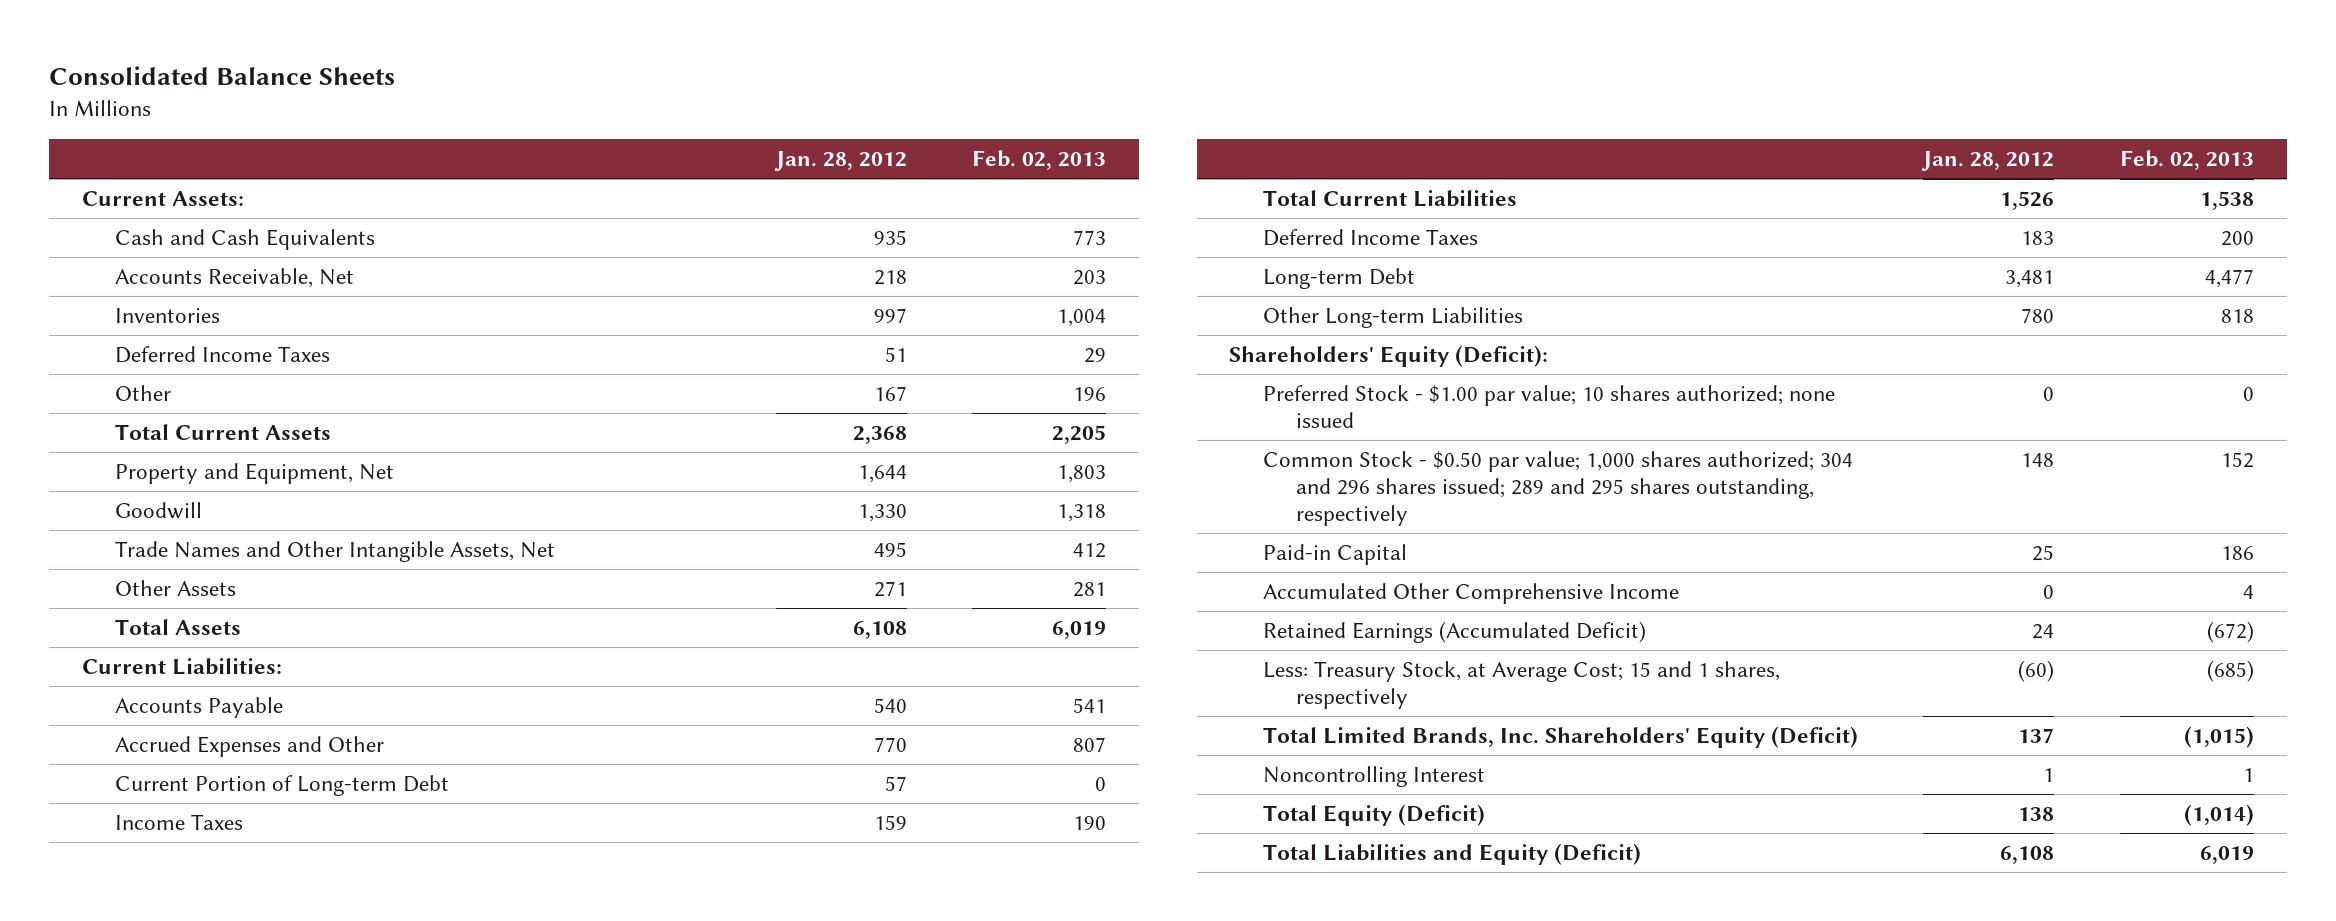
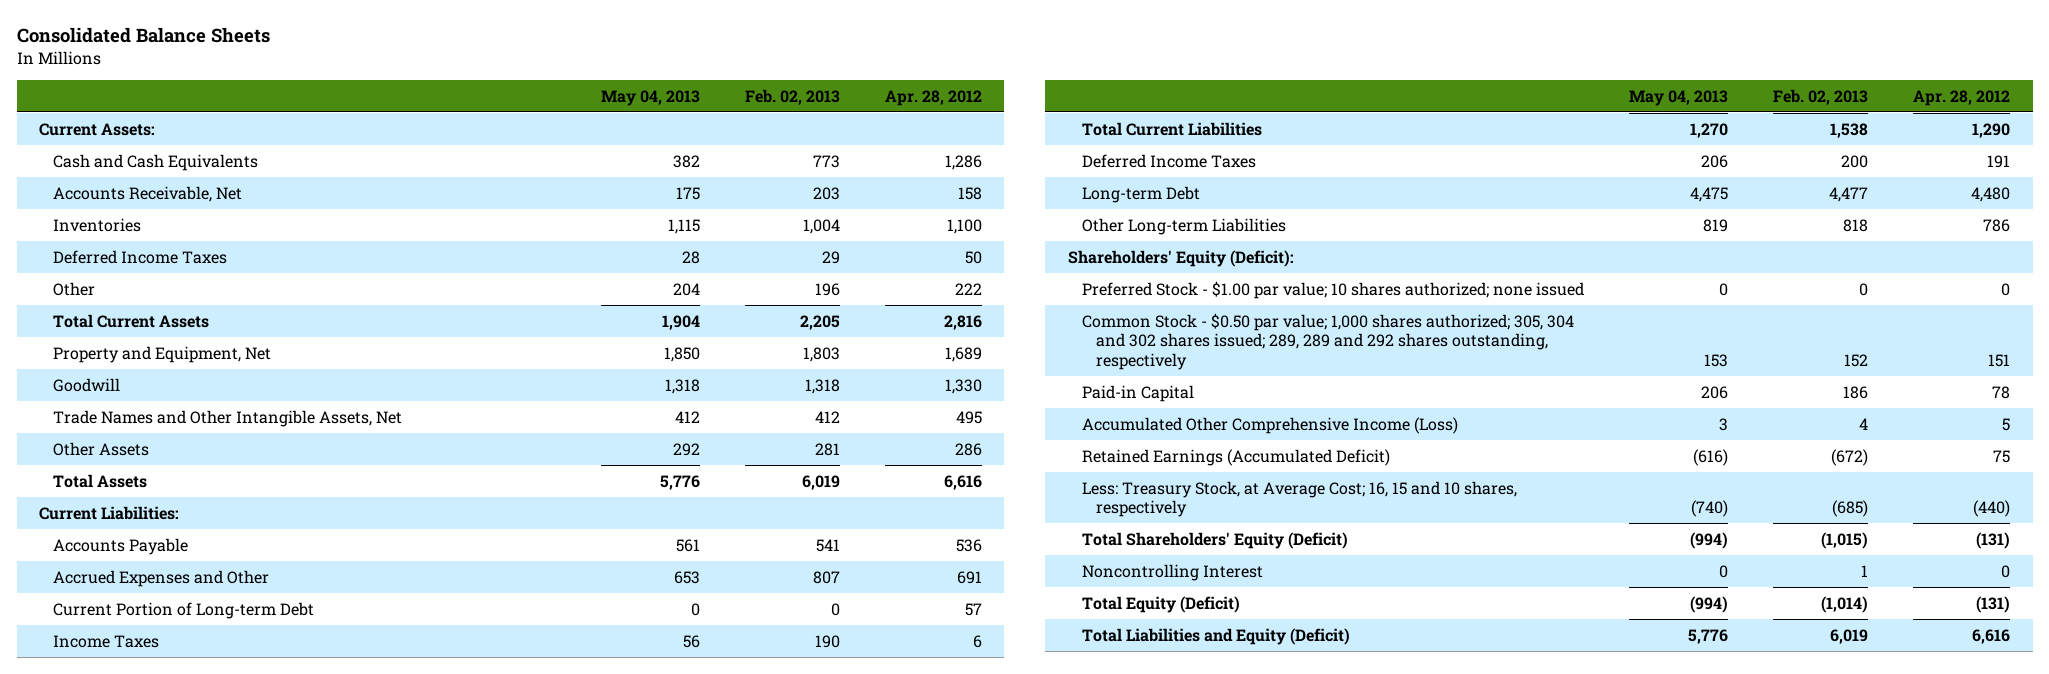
[773,150,907,171] Jan. 28, 2012 -> none
none -> [600,89,700,106] May 04, 2013
none -> [884,89,982,106] Apr. 28, 2012
[1262,451,1853,527] Common Stock - $0.50 par value; 1,000 shares authorized; 304 and 296 shares issued; 289 and 295 shares outstanding, respectively -> [1081,312,1574,370] Common Stock - $0.50 par value; 1,000 shares authorized; 305, 304 and 302 shares issued; 289, 289 and 292 shares outstanding, respectively
[1262,583,1679,605] Accumulated Other Comprehensive Income -> [1081,416,1458,434] Accumulated Other Comprehensive Income (Loss)
[1262,661,1780,710] Less: Treasury Stock, at Average Cost; 15 and 1 shares, respectively -> [1081,480,1517,518] Less: Treasury Stock, at Average Cost; 16, 15 and 10 shares, respectively
[1262,726,1858,749] Total Limited Brands, Inc. Shareholders' Equity (Deficit) -> [1081,531,1348,549] Total Shareholders' Equity (Deficit)

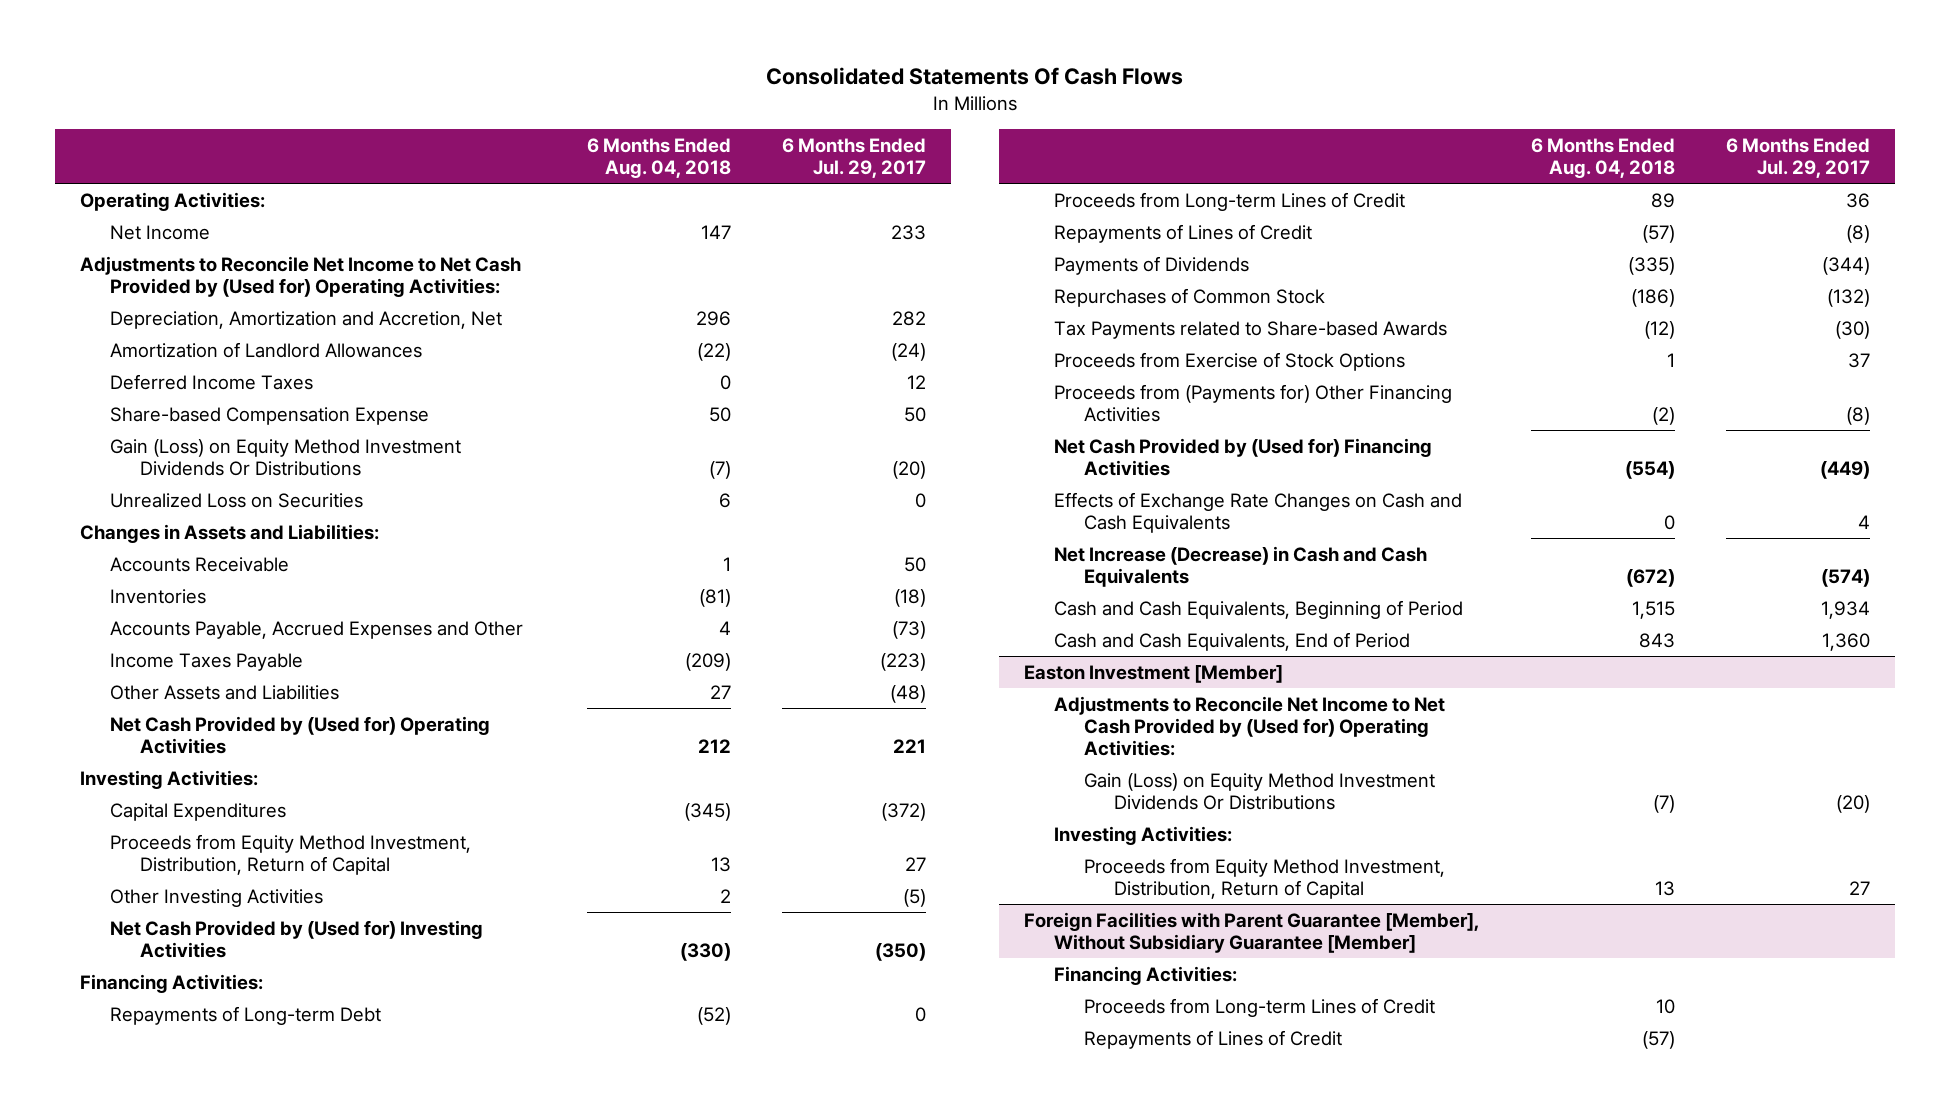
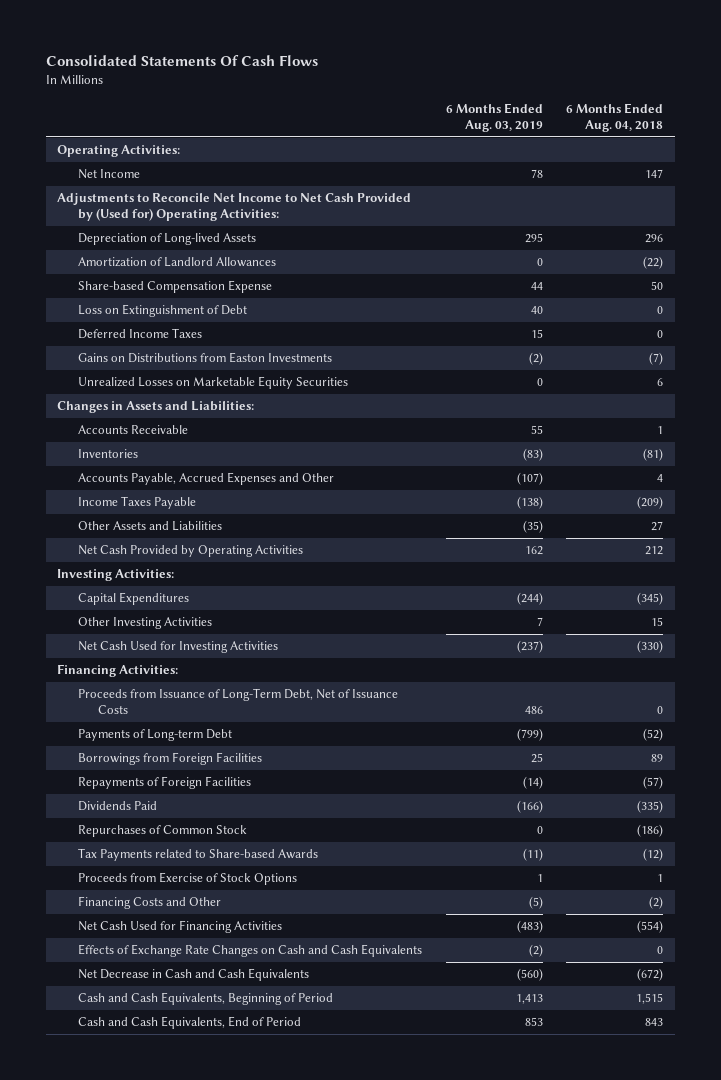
[781,137,926,178] 6 Months Ended Jul. 29, 2017 -> none
none -> [445,102,543,133] 6 Months Ended Aug. 03, 2019
[110,310,503,329] Depreciation, Amortization and Accretion, Net -> [77,233,256,246] Depreciation of Long-lived Assets
none -> [77,304,247,318] Loss on Extinguishment of Debt
[110,373,314,390] Deferred Income Taxes -> [77,328,202,340] Deferred Income Taxes
[110,438,462,476] Gain (Loss) on Equity Method Investment Dividends Or Distributions -> [77,352,332,364] Gains on Distributions from Easton Investments
[110,492,364,508] Unrealized Loss on Securities -> [77,376,348,390] Unrealized Losses on Marketable Equity Securities
[110,715,491,754] Net Cash Provided by (Used for) Operating Activities -> [77,545,303,558] Net Cash Provided by Operating Activities
[110,833,472,875] Proceeds from Equity Method Investment, Distribution, Return of Capital -> none
[719,888,731,903] 2 -> [651,617,664,627] 15
[110,919,484,958] Net Cash Provided by (Used for) Investing Activities -> [77,641,278,654] Net Cash Used for Investing Activities
none -> [77,688,398,715] Proceeds from Issuance of Long-Term Debt, Net of Issuance Costs
[110,1005,382,1025] Repayments of Long-term Debt -> [77,729,232,742] Payments of Long-term Debt
[1054,191,1406,211] Proceeds from Long-term Lines of Credit -> [77,752,262,766] Borrowings from Foreign Facilities
[1054,223,1313,243] Repayments of Lines of Credit -> [77,776,251,790] Repayments of Foreign Facilities
[1054,255,1250,275] Payments of Dividends -> [77,801,157,812] Dividends Paid
[1054,383,1453,422] Proceeds from (Payments for) Other Financing Activities -> [77,896,221,910] Financing Costs and Other
[1054,437,1433,476] Net Cash Provided by (Used for) Financing Activities -> [77,920,282,934] Net Cash Used for Financing Activities
[1054,545,1428,587] Net Increase (Decrease) in Cash and Cash Equivalents -> [77,968,309,982] Net Decrease in Cash and Cash Equivalents
[1024,664,1284,683] Easton Investment [Member] -> none
[1054,695,1446,757] Adjustments to Reconcile Net Income to Net Cash Provided by (Used for) Operating Activities: -> none
[1084,772,1436,810] Gain (Loss) on Equity Method Investment Dividends Or Distributions -> none
[1054,825,1233,845] Investing Activities: -> none
[1084,857,1446,899] Proceeds from Equity Method Investment, Distribution, Return of Capital -> none
[1024,911,1480,953] Foreign Facilities with Parent Guarantee [Member], Without Subsidiary Guarantee [Member] -> none
[1054,965,1238,985] Financing Activities: -> none
[1084,997,1436,1017] Proceeds from Long-term Lines of Credit -> none
[1084,1029,1343,1049] Repayments of Lines of Credit -> none

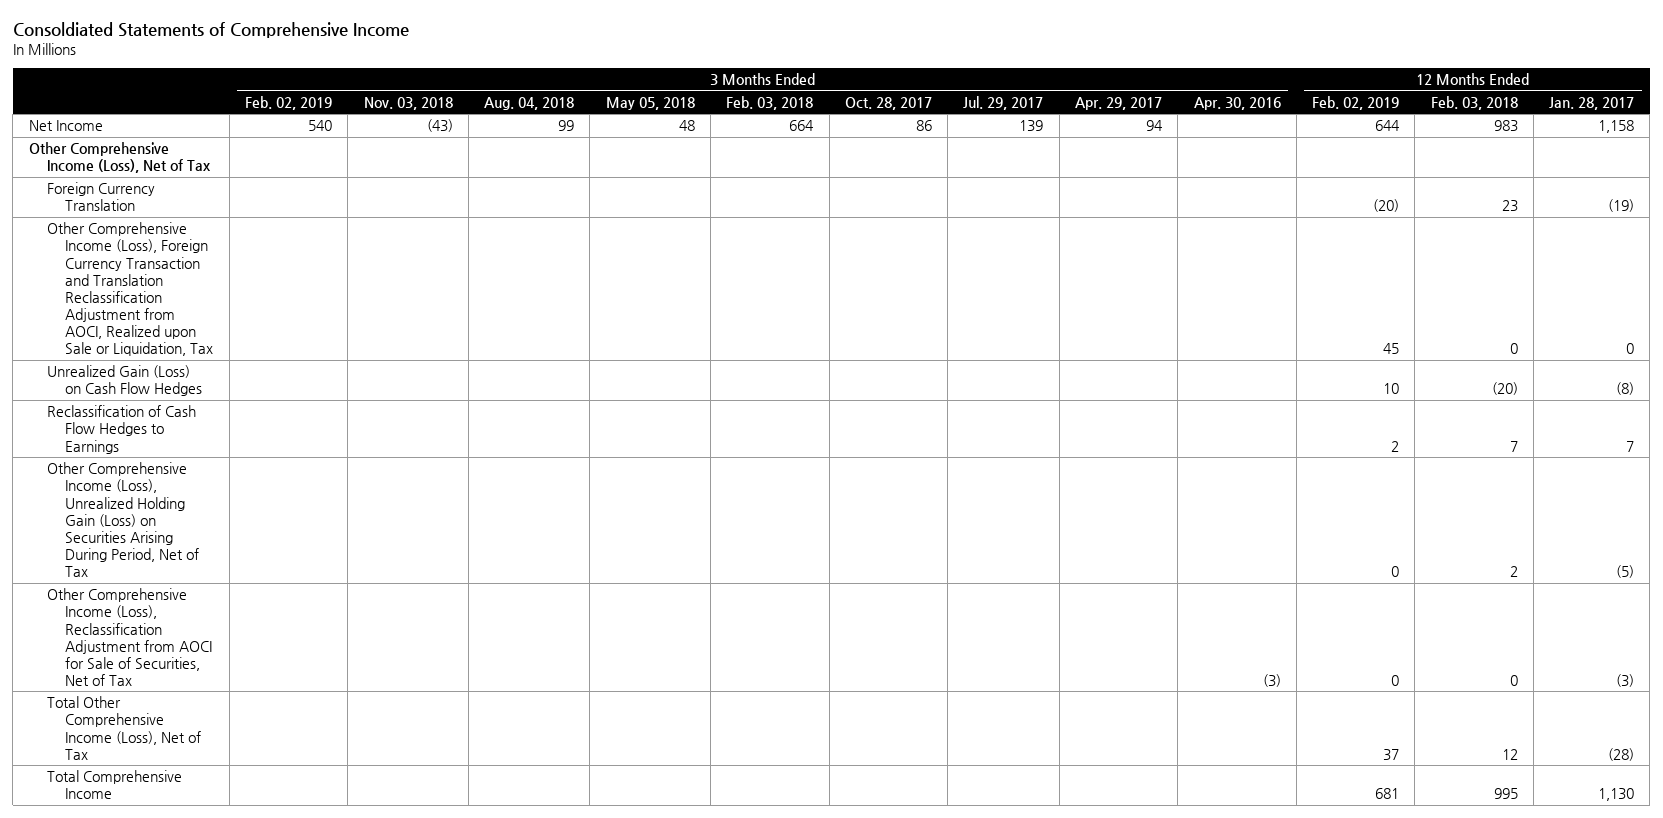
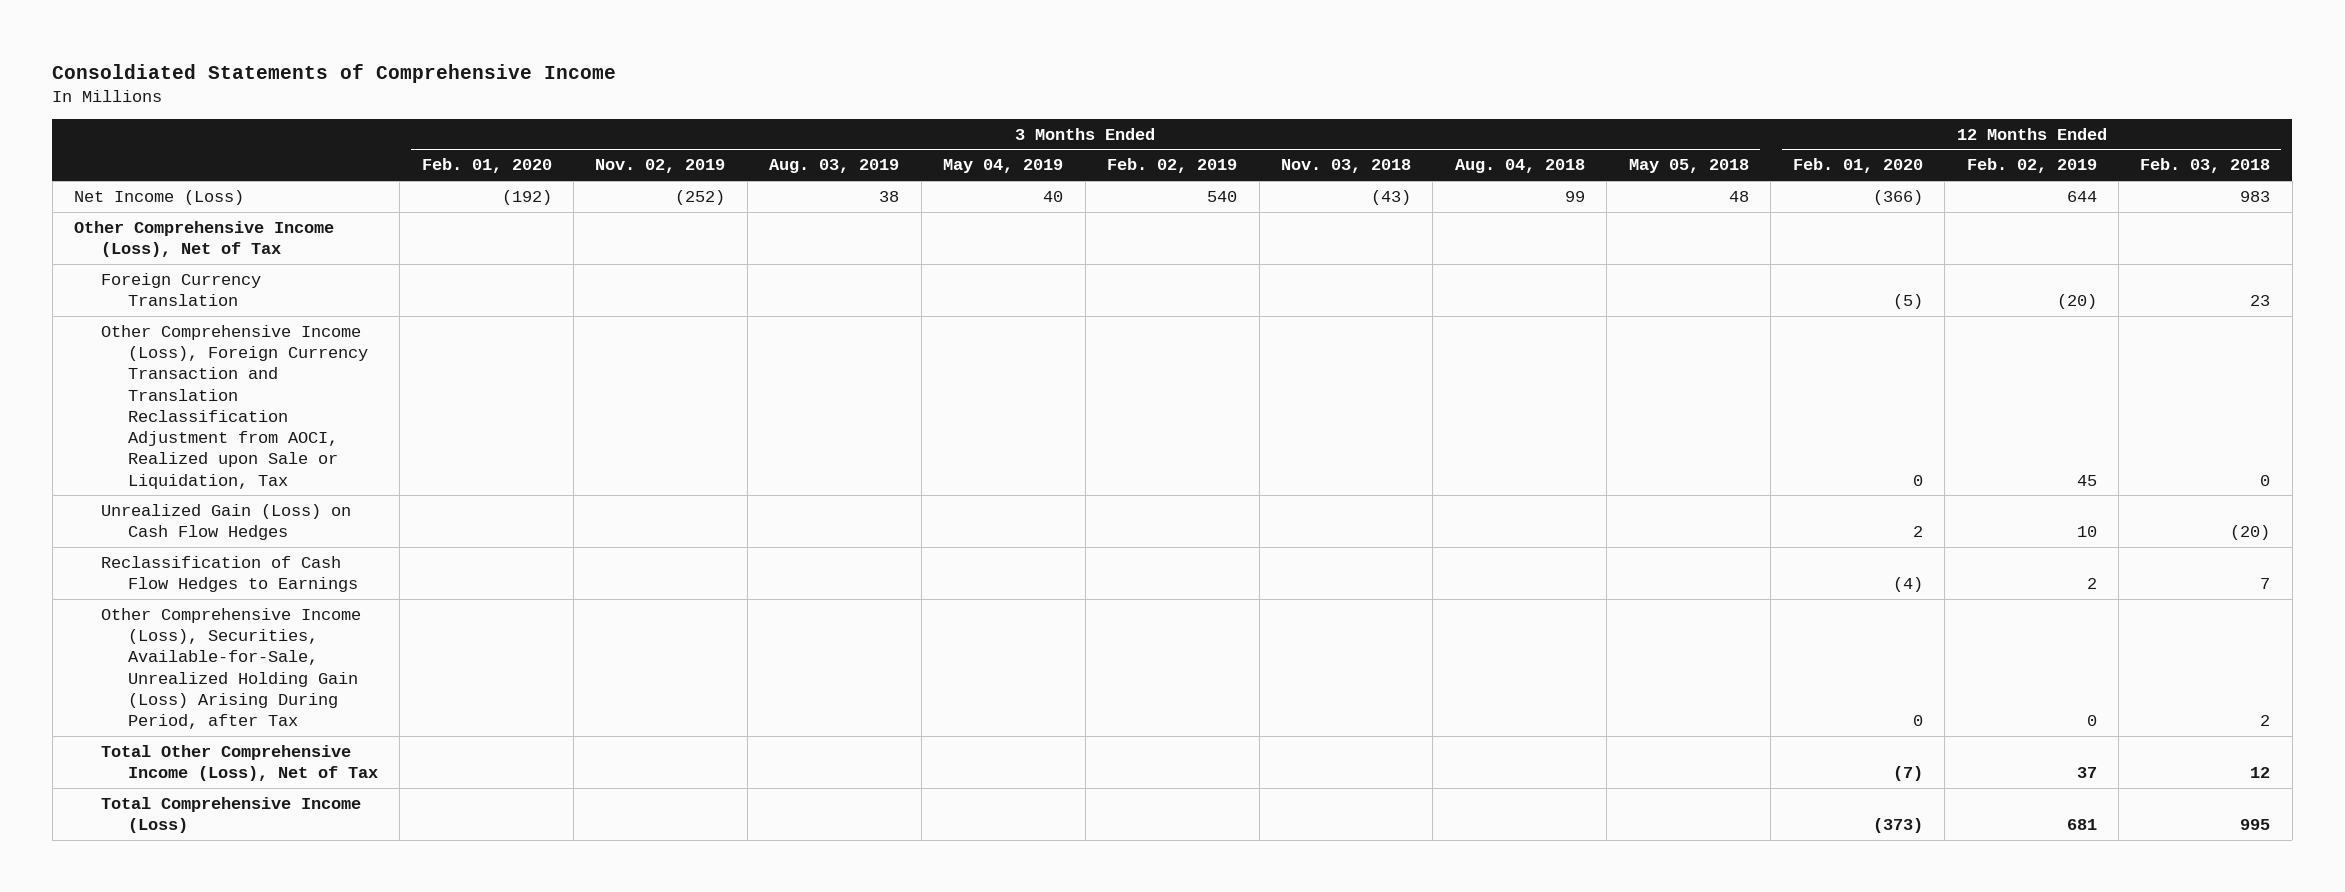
[726,95,814,110] Feb. 03, 2018 -> none
[844,96,932,110] Oct. 28, 2017 -> none
[963,95,1044,110] Jul. 29, 2017 -> none
[1074,96,1162,110] Apr. 29, 2017 -> none
[1193,96,1281,110] Apr. 30, 2016 -> none
[1549,96,1635,110] Jan. 28, 2017 -> none
none -> [421,158,552,174] Feb. 01, 2020
none -> [595,159,726,174] Nov. 02, 2019
none -> [769,159,900,174] Aug. 03, 2019
none -> [943,159,1064,174] May 04, 2019
none -> [1792,158,1923,174] Feb. 01, 2020
[28,120,103,132] Net Income -> [74,190,245,206] Net Income (Loss)
[47,588,213,687] Other Comprehensive Income (Loss), Reclassification Adjustment from AOCI for Sale of Securities, Net of Tax -> none
[47,462,200,578] Other Comprehensive Income (Loss), Unrealized Holding Gain (Loss) on Securities Arising During Period, Net of Tax -> [100,608,361,730] Other Comprehensive Income (Loss), Securities, Available-for-Sale, Unrealized Holding Gain (Loss) Arising During Period, after Tax
[47,770,183,800] Total Comprehensive Income -> [100,797,361,834] Total Comprehensive Income (Loss)

